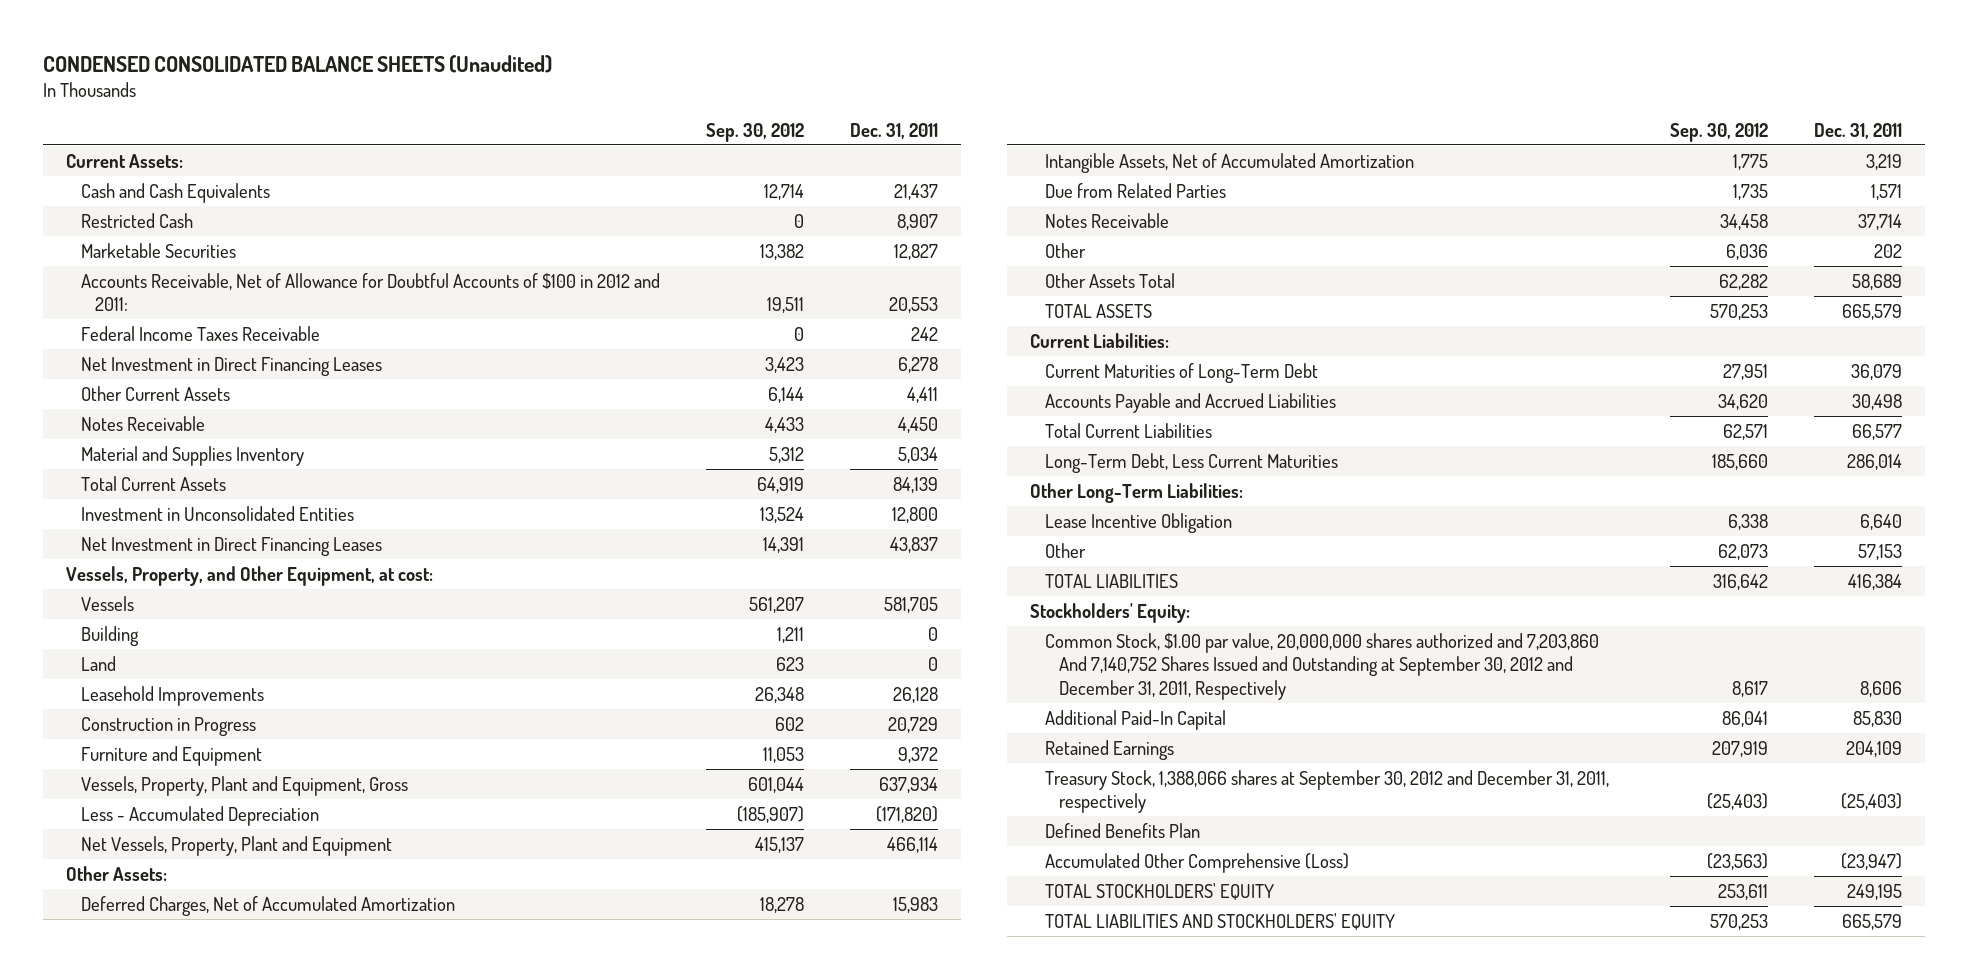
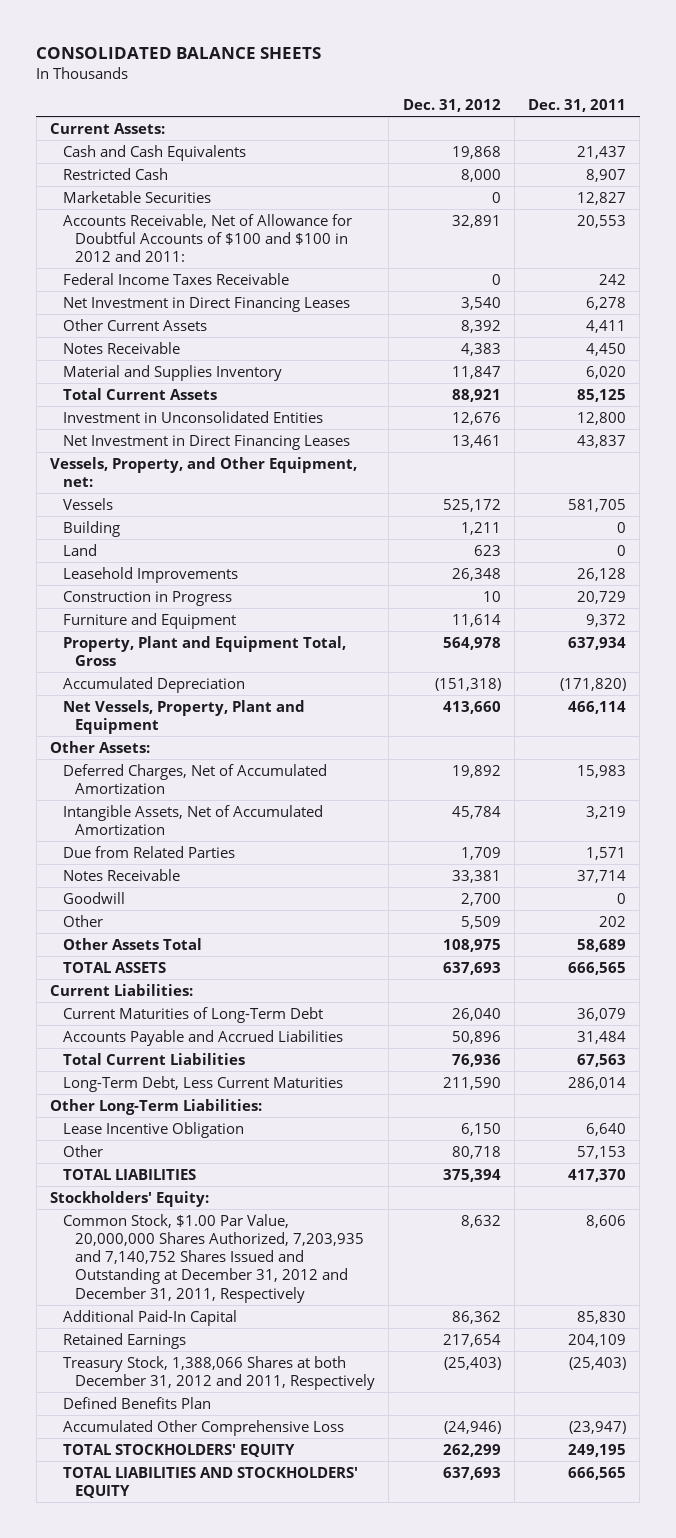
[43,54,553,73] CONDENSED CONSOLIDATED BALANCE SHEETS (Unaudited) -> [36,46,322,59] CONSOLIDATED BALANCE SHEETS
[705,122,804,142] Sep. 30, 2012 -> none
none -> [402,98,501,112] Dec. 31, 2012
[80,272,660,312] Accounts Receivable, Net of Allowance for Doubtful Accounts of $100 in 2012 and 2011: -> [62,213,352,263] Accounts Receivable, Net of Allowance for Doubtful Accounts of $100 and $100 in 2012 and 2011:
[897,446,938,463] 5,034 -> [585,365,626,379] 6,020
[892,476,938,493] 84,139 -> [576,388,626,402] 85,125
[66,565,434,586] Vessels, Property, and Other Equipment, at cost: -> [50,456,358,487] Vessels, Property, and Other Equipment, net:
[80,775,408,796] Vessels, Property, Plant and Equipment, Gross -> [62,635,346,666] Property, Plant and Equipment Total, Gross
[80,805,319,826] Less - Accumulated Depreciation -> [62,676,245,693] Accumulated Depreciation
none -> [62,891,125,904] Goodwill
[1841,303,1902,320] 665,579 -> [567,961,626,975] 666,565
[1851,393,1902,410] 30,498 -> [576,1030,626,1044] 31,484
[1851,423,1902,440] 66,577 -> [576,1053,626,1067] 67,563
[1847,573,1902,590] 416,384 -> [567,1168,626,1182] 417,370
[1044,632,1599,700] Common Stock, $1.00 par value, 20,000,000 shares authorized and 7,203,860 And 7,140,752 Shares Issued and Outstanding at September 30, 2012 and December 31, 2011, Respectively -> [62,1213,365,1303] Common Stock, $1.00 Par Value, 20,000,000 Shares Authorized, 7,203,935 and 7,140,752 Shares Issued and Outstanding at December 31, 2012 and December 31, 2011, Respectively
[1044,769,1609,814] Treasury Stock, 1,388,066 shares at September 30, 2012 and December 31, 2011, respectively -> [62,1355,376,1390] Treasury Stock, 1,388,066 Shares at both December 31, 2012 and 2011, Respectively
[1044,852,1349,873] Accumulated Other Comprehensive (Loss) -> [62,1419,344,1436] Accumulated Other Comprehensive Loss
[1841,913,1902,930] 665,579 -> [567,1466,626,1480] 666,565

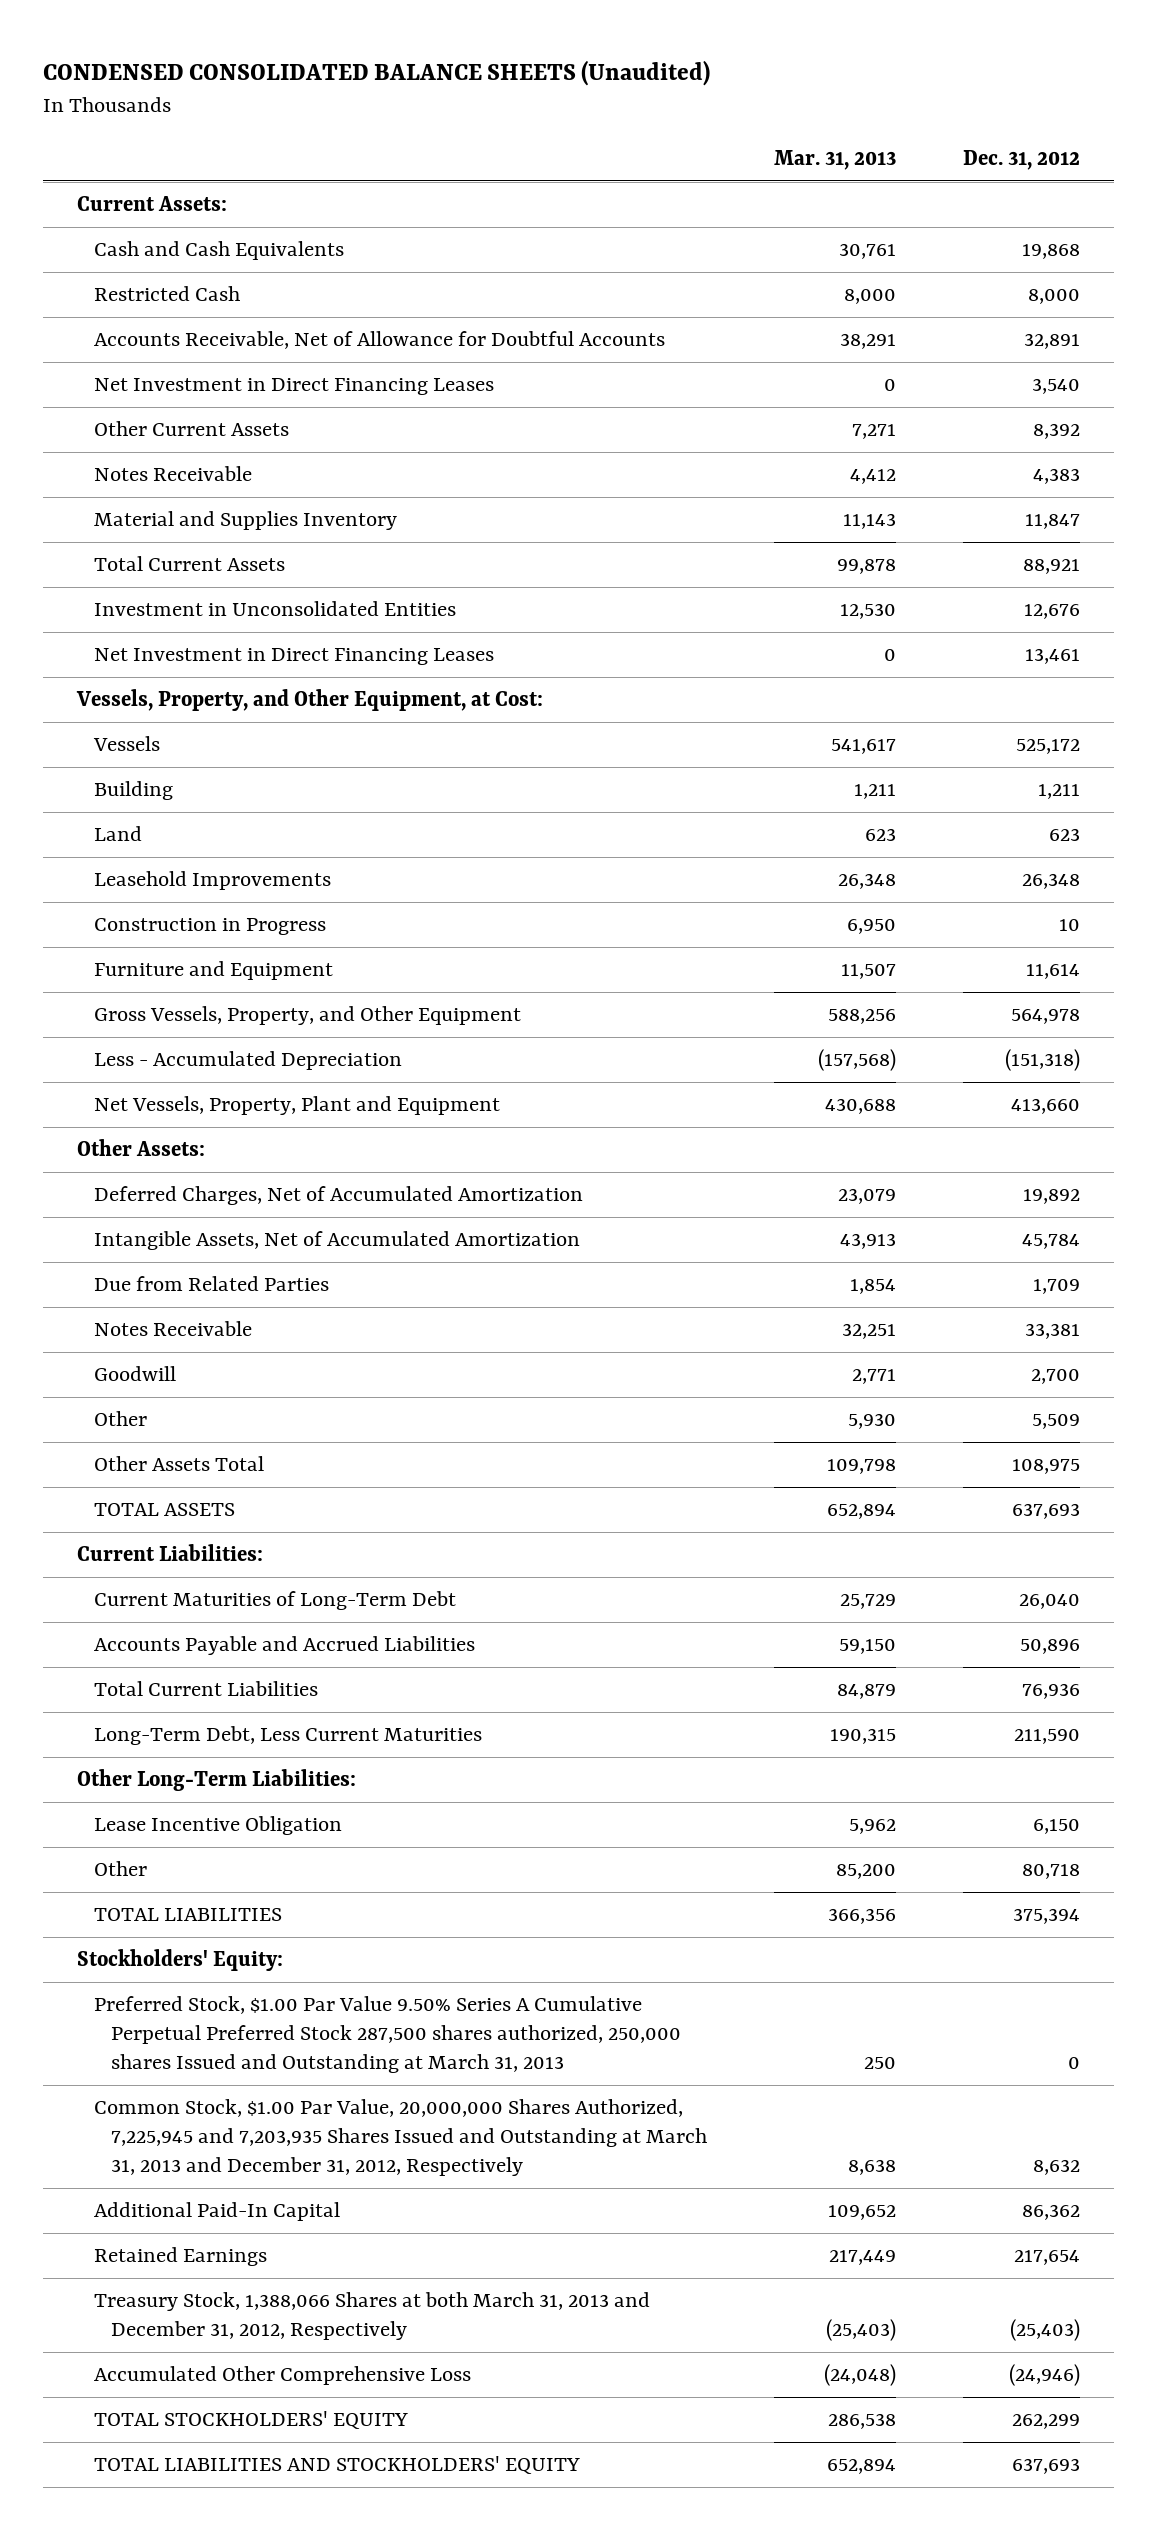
[36,46,322,59] CONSOLIDATED BALANCE SHEETS -> [43,59,711,86] CONDENSED CONSOLIDATED BALANCE SHEETS (Unaudited)
[527,98,626,112] Dec. 31, 2011 -> none
none -> [774,149,897,170] Mar. 31, 2013
[62,190,211,203] Marketable Securities -> none
[62,272,289,285] Federal Income Taxes Receivable -> none
[62,213,352,263] Accounts Receivable, Net of Allowance for Doubtful Accounts of $100 and $100 in 2012 and 2011: -> [93,331,665,350] Accounts Receivable, Net of Allowance for Doubtful Accounts
[50,456,358,487] Vessels, Property, and Other Equipment, net: -> [75,689,543,712] Vessels, Property, and Other Equipment, at Cost:
[62,635,346,666] Property, Plant and Equipment Total, Gross -> [93,1006,521,1026] Gross Vessels, Property, and Other Equipment
[62,676,245,693] Accumulated Depreciation -> [93,1051,402,1071] Less - Accumulated Depreciation
none -> [93,1996,682,2074] Preferred Stock, $1.00 Par Value 9.50% Series A Cumulative Perpetual Preferred Stock 287,500 shares authorized, 250,000 shares Issued and Outstanding at March 31, 2013
[62,1213,365,1303] Common Stock, $1.00 Par Value, 20,000,000 Shares Authorized, 7,203,935 and 7,140,752 Shares Issued and Outstanding at December 31, 2012 and December 31, 2011, Respectively -> [93,2099,708,2177] Common Stock, $1.00 Par Value, 20,000,000 Shares Authorized, 7,225,945 and 7,203,935 Shares Issued and Outstanding at March 31, 2013 and December 31, 2012, Respectively
[62,1396,211,1409] Defined Benefits Plan -> none
[62,1355,376,1390] Treasury Stock, 1,388,066 Shares at both December 31, 2012 and 2011, Respectively -> [93,2292,650,2341] Treasury Stock, 1,388,066 Shares at both March 31, 2013 and December 31, 2012, Respectively

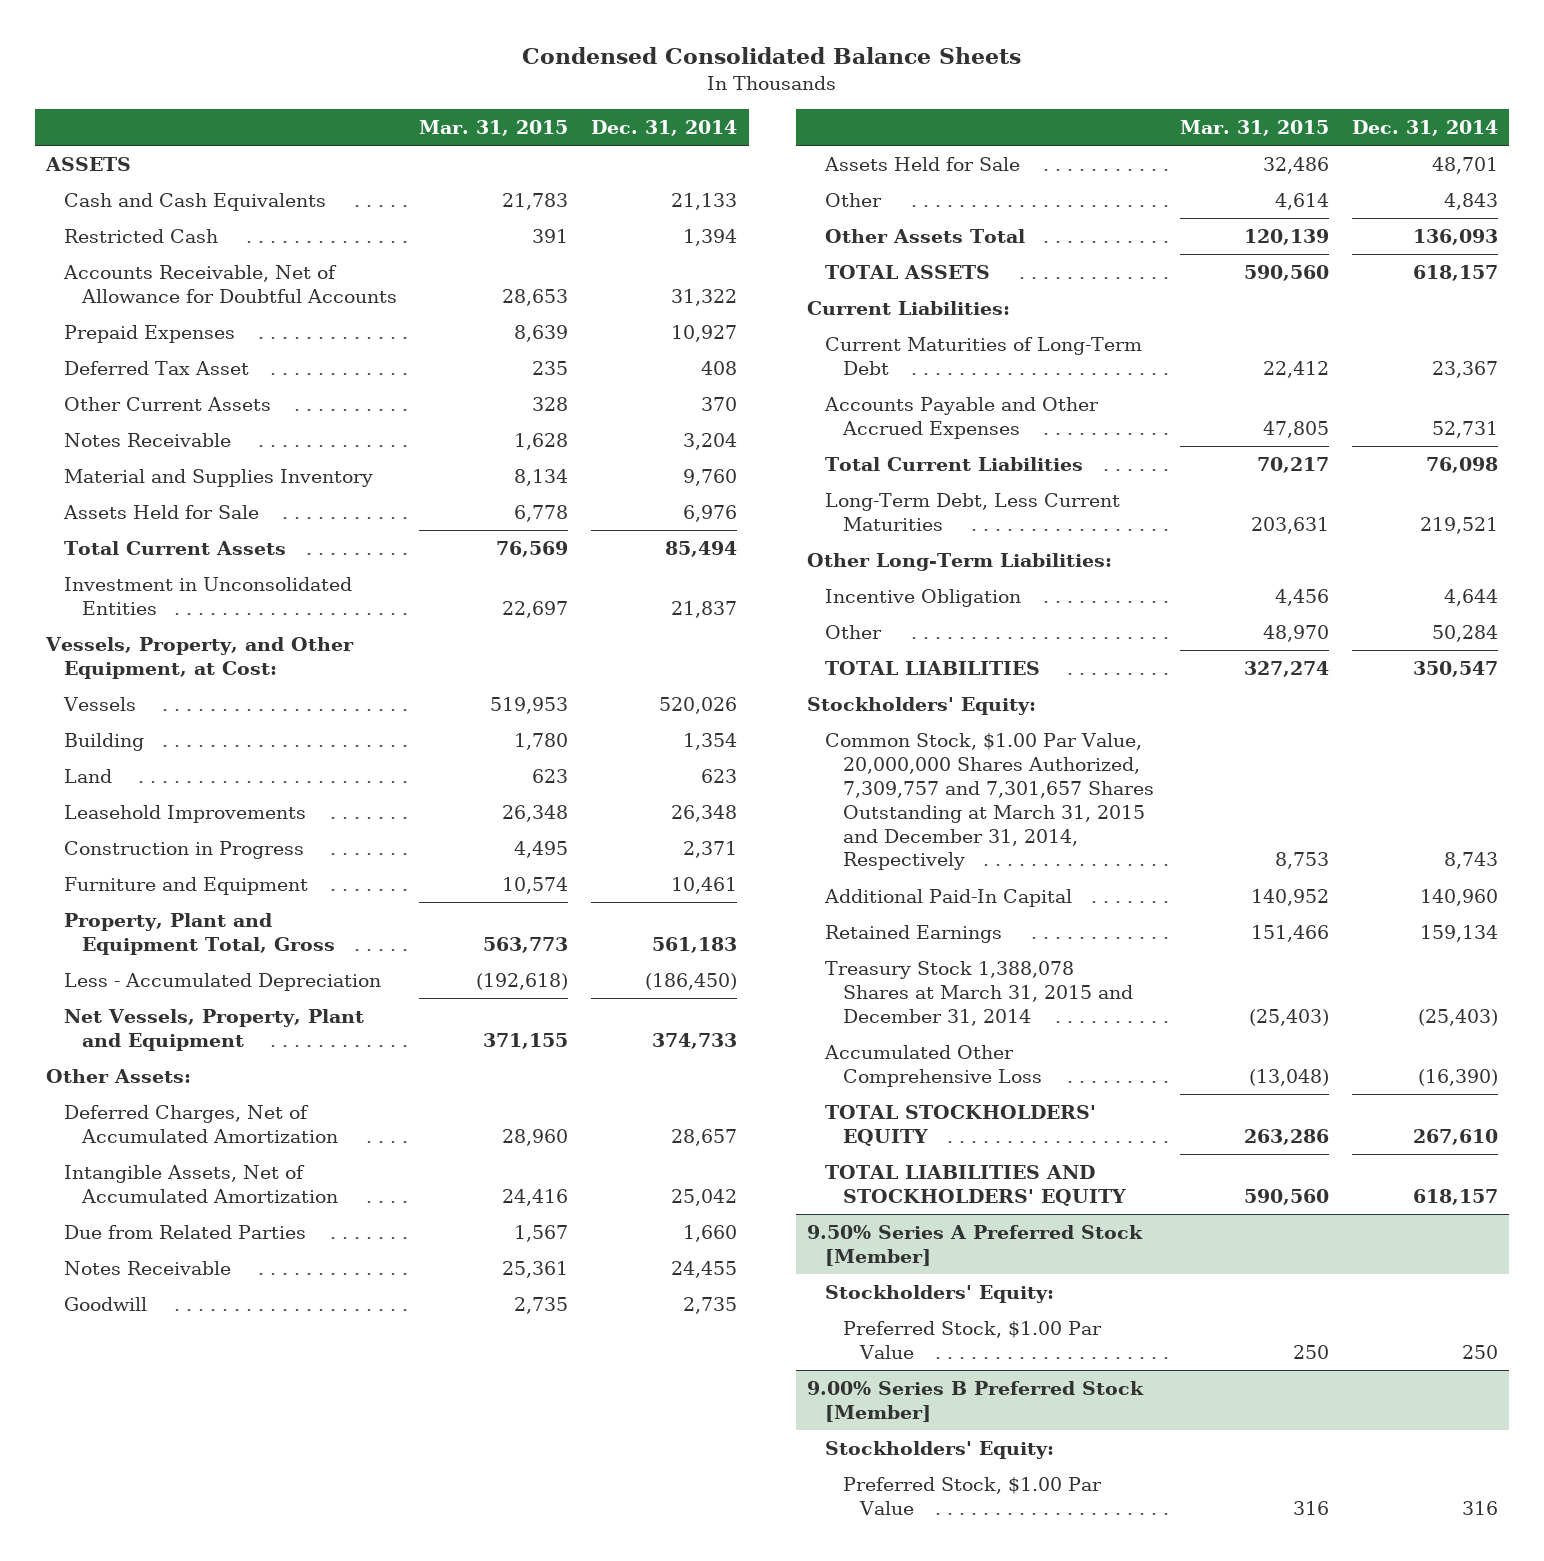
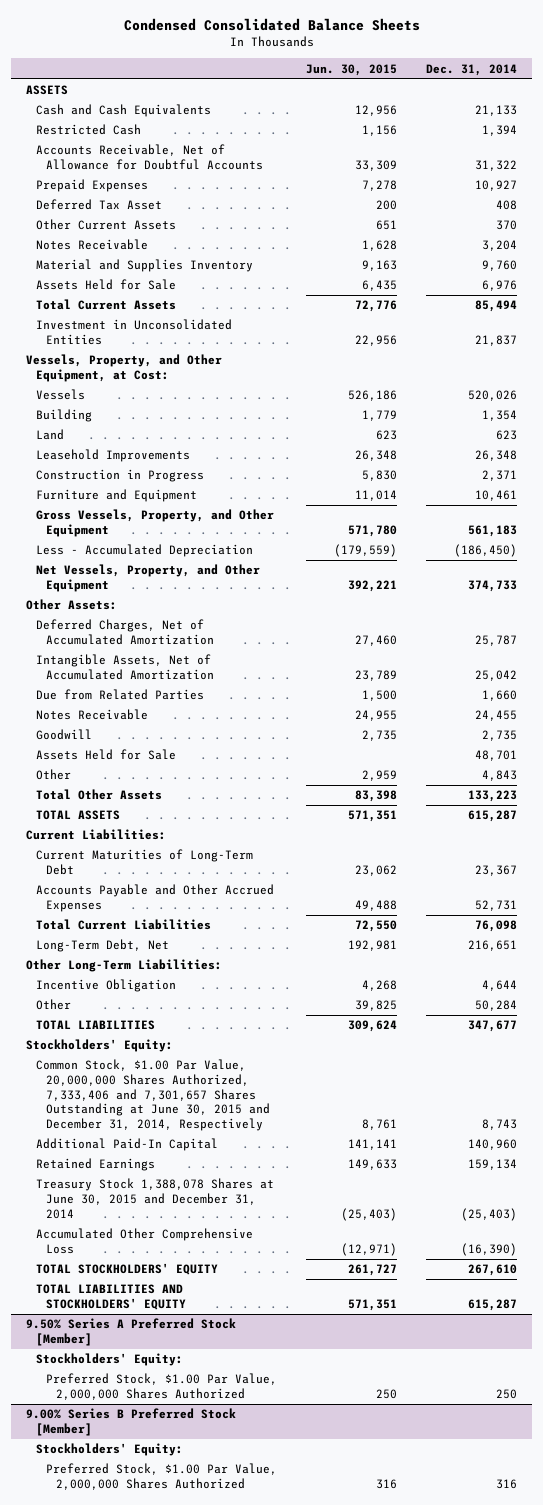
[419,119,569,136] Mar. 31, 2015 -> none
none -> [306,63,398,76] Jun. 30, 2015
[64,913,335,955] Property, Plant and Equipment Total, Gross -> [35,509,274,538] Gross Vessels, Property, and Other Equipment
[64,1009,365,1051] Net Vessels, Property, Plant and Equipment -> [35,564,260,593] Net Vessels, Property, and Other Equipment
[671,1128,738,1146] 28,657 -> [475,635,518,647] 25,787
[824,229,1025,244] Other Assets Total -> [35,789,162,801] Total Other Assets
[1412,229,1498,246] 136,093 -> [468,790,518,803] 133,223
[1412,265,1498,282] 618,157 -> [468,810,518,823] 615,287
[824,493,1120,531] Long-Term Debt, Less Current Maturities -> [35,939,169,953] Long-Term Debt, Net
[1419,516,1498,534] 219,521 -> [468,940,518,952] 216,651
[1412,661,1498,678] 350,547 -> [468,1020,518,1033] 347,677
[824,733,1154,871] Common Stock, $1.00 Par Value, 20,000,000 Shares Authorized, 7,309,757 and 7,301,657 Shares Outstanding at March 31, 2015 and December 31, 2014, Respectively -> [35,1059,270,1132] Common Stock, $1.00 Par Value, 20,000,000 Shares Authorized, 7,333,406 and 7,301,657 Shares Outstanding at June 30, 2015 and December 31, 2014, Respectively
[824,961,1133,1026] Treasury Stock 1,388,078 Shares at March 31, 2015 and December 31, 2014 -> [35,1178,274,1219] Treasury Stock 1,388,078 Shares at June 30, 2015 and December 31, 2014
[1412,1188,1498,1205] 618,157 -> [468,1299,518,1312] 615,287
[842,1321,1102,1359] Preferred Stock, $1.00 Par Value -> [45,1373,277,1401] Preferred Stock, $1.00 Par Value, 2,000,000 Shares Authorized
[842,1477,1102,1515] Preferred Stock, $1.00 Par Value -> [45,1463,277,1491] Preferred Stock, $1.00 Par Value, 2,000,000 Shares Authorized

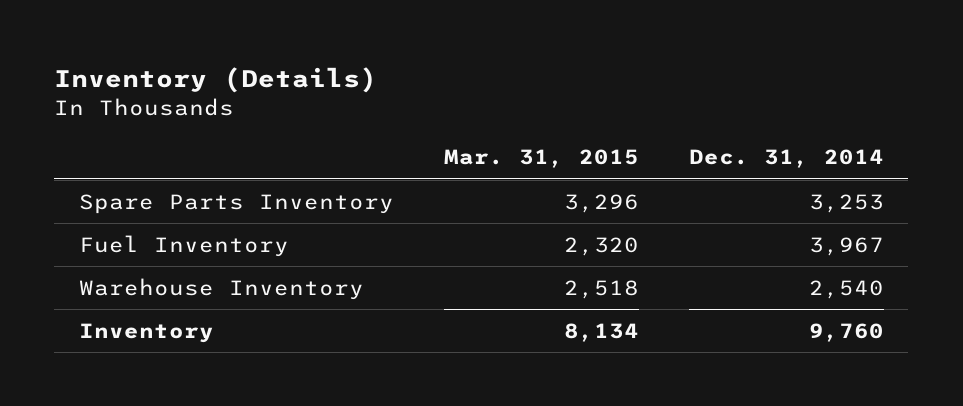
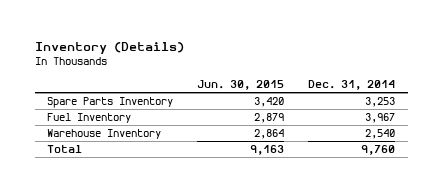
[443,149,639,169] Mar. 31, 2015 -> none
none -> [197,79,285,90] Jun. 30, 2015
[79,322,215,343] Inventory -> [46,145,82,154] Total

